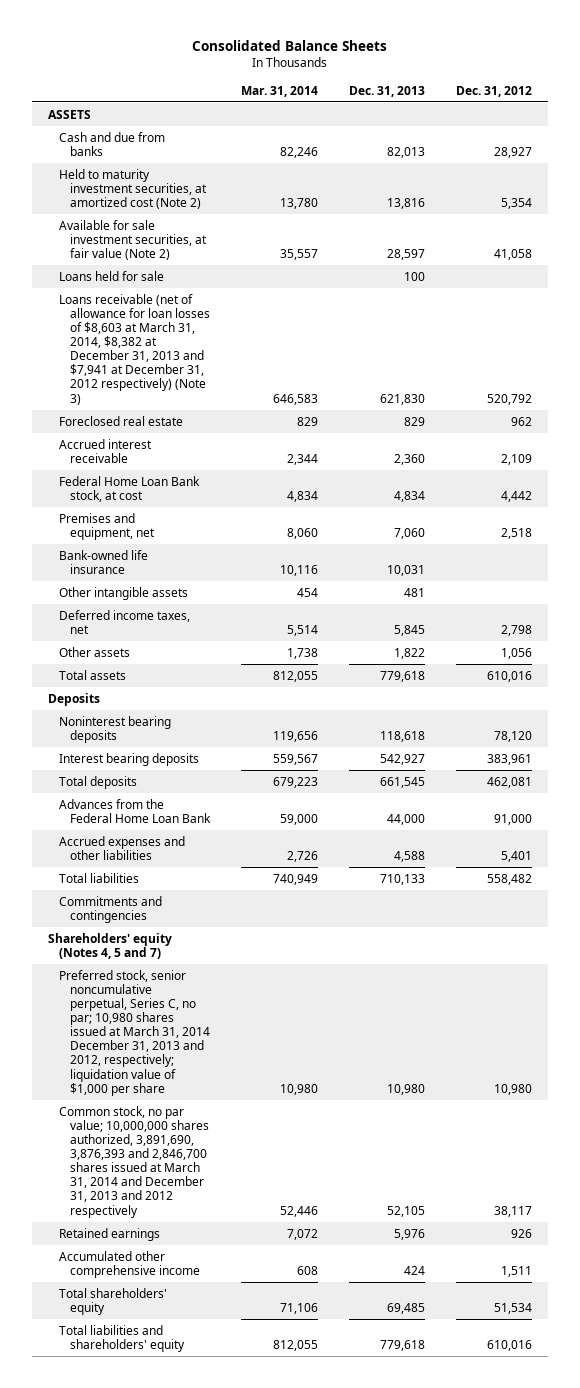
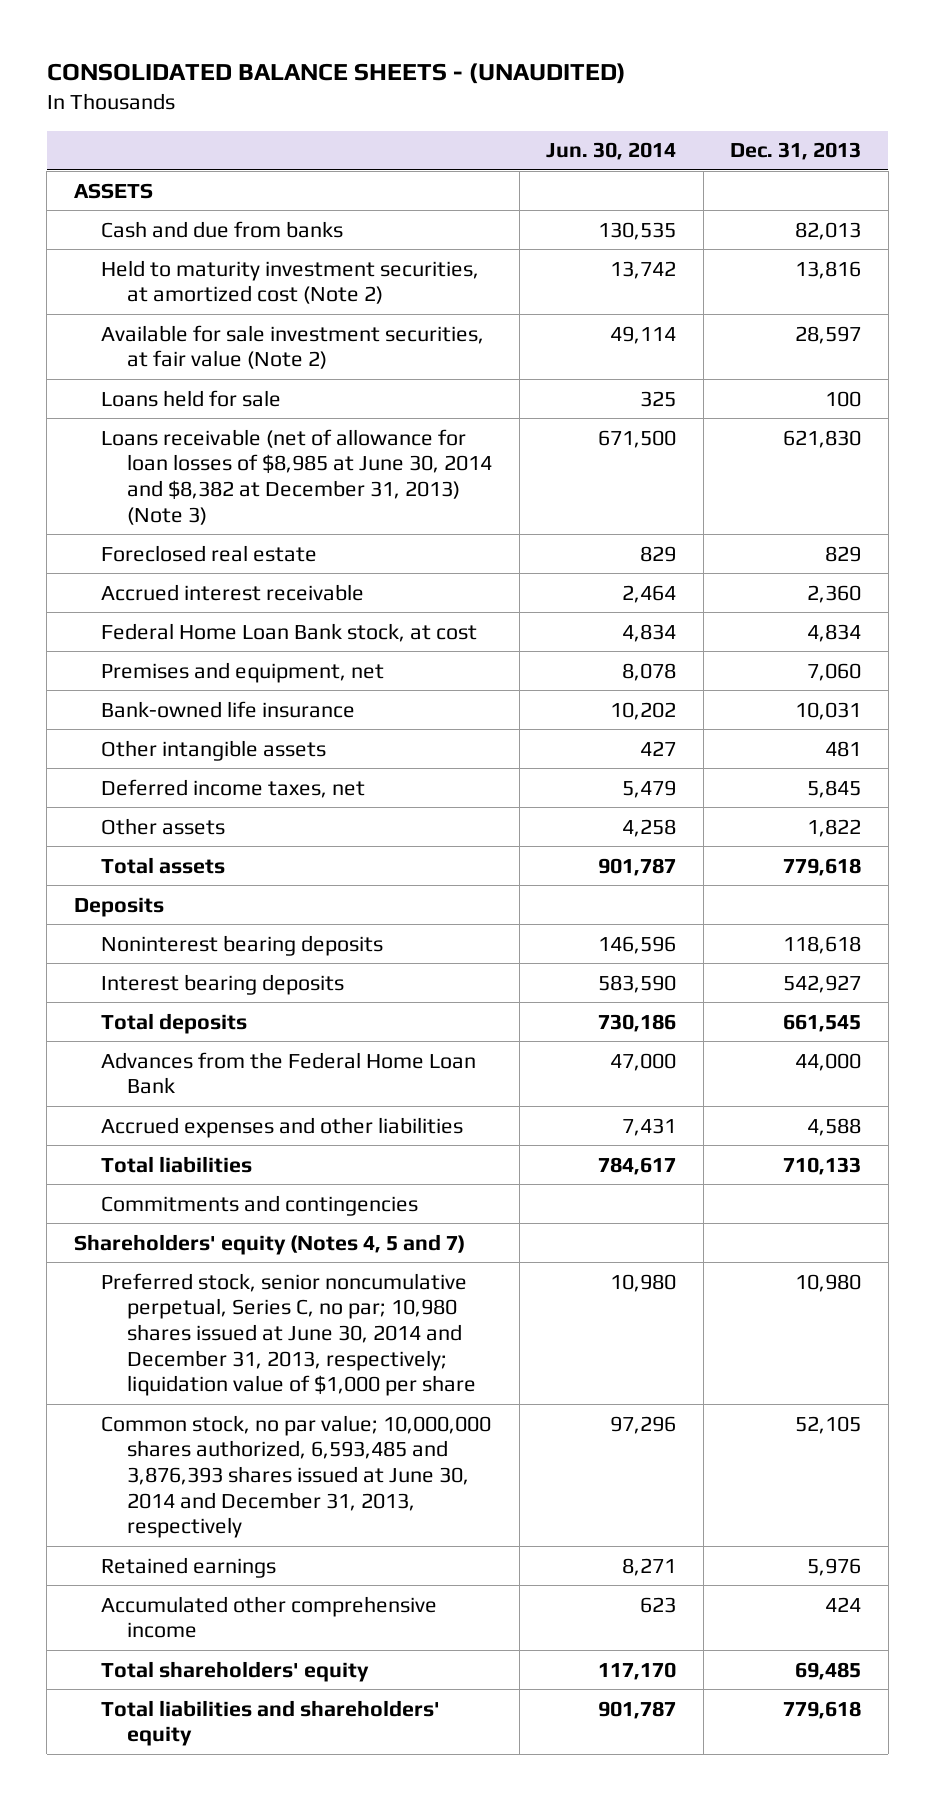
[191,39,387,51] Consolidated Balance Sheets -> [46,63,626,85] CONSOLIDATED BALANCE SHEETS - (UNAUDITED)
[240,85,318,97] Mar. 31, 2014 -> none
[456,85,533,97] Dec. 31, 2012 -> none
none -> [546,142,677,161] Jun. 30, 2014
[58,293,210,405] Loans receivable (net of allowance for loan losses of $8,603 at March 31, 2014, $8,382 at December 31, 2013 and $7,941 at December 31, 2012 respectively) (Note 3) -> [100,428,493,525] Loans receivable (net of allowance for loan losses of $8,985 at June 30, 2014 and $8,382 at December 31, 2013) (Note 3)
[58,969,210,1096] Preferred stock, senior noncumulative perpetual, Series C, no par; 10,980 shares issued at March 31, 2014 December 31, 2013 and 2012, respectively; liquidation value of $1,000 per share -> [100,1272,477,1397] Preferred stock, senior noncumulative perpetual, Series C, no par; 10,980 shares issued at June 30, 2014 and December 31, 2013, respectively; liquidation value of $1,000 per share
[58,1105,209,1218] Common stock, no par value; 10,000,000 shares authorized, 3,891,690, 3,876,393 and 2,846,700 shares issued at March 31, 2014 and December 31, 2013 and 2012 respectively -> [100,1414,491,1539] Common stock, no par value; 10,000,000 shares authorized, 6,593,485 and 3,876,393 shares issued at June 30, 2014 and December 31, 2013, respectively

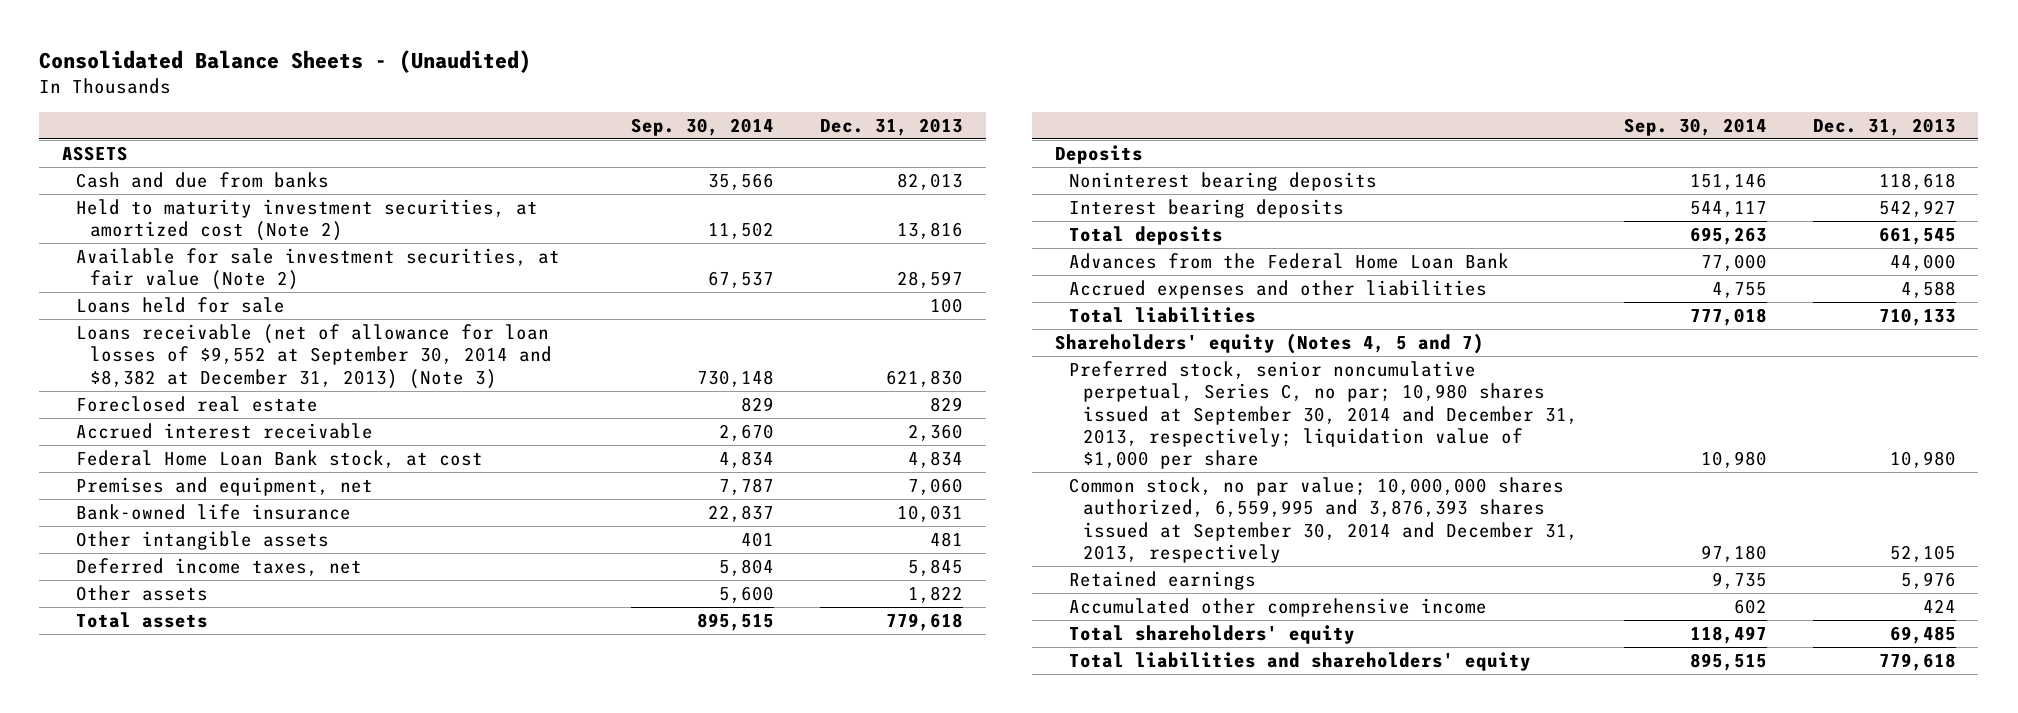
[46,63,626,85] CONSOLIDATED BALANCE SHEETS - (UNAUDITED) -> [39,50,532,74] Consolidated Balance Sheets - (Unaudited)
[546,142,677,161] Jun. 30, 2014 -> none
none -> [630,118,774,137] Sep. 30, 2014
[100,428,493,525] Loans receivable (net of allowance for loan losses of $8,985 at June 30, 2014 and $8,382 at December 31, 2013) (Note 3) -> [75,323,552,389] Loans receivable (net of allowance for loan losses of $9,552 at September 30, 2014 and $8,382 at December 31, 2013) (Note 3)
[100,1194,418,1216] Commitments and contingencies -> none
[100,1272,477,1397] Preferred stock, senior noncumulative perpetual, Series C, no par; 10,980 shares issued at June 30, 2014 and December 31, 2013, respectively; liquidation value of $1,000 per share -> [1068,360,1578,470] Preferred stock, senior noncumulative perpetual, Series C, no par; 10,980 shares issued at September 30, 2014 and December 31, 2013, respectively; liquidation value of $1,000 per share
[100,1414,491,1539] Common stock, no par value; 10,000,000 shares authorized, 6,593,485 and 3,876,393 shares issued at June 30, 2014 and December 31, 2013, respectively -> [1068,476,1578,563] Common stock, no par value; 10,000,000 shares authorized, 6,559,995 and 3,876,393 shares issued at September 30, 2014 and December 31, 2013, respectively

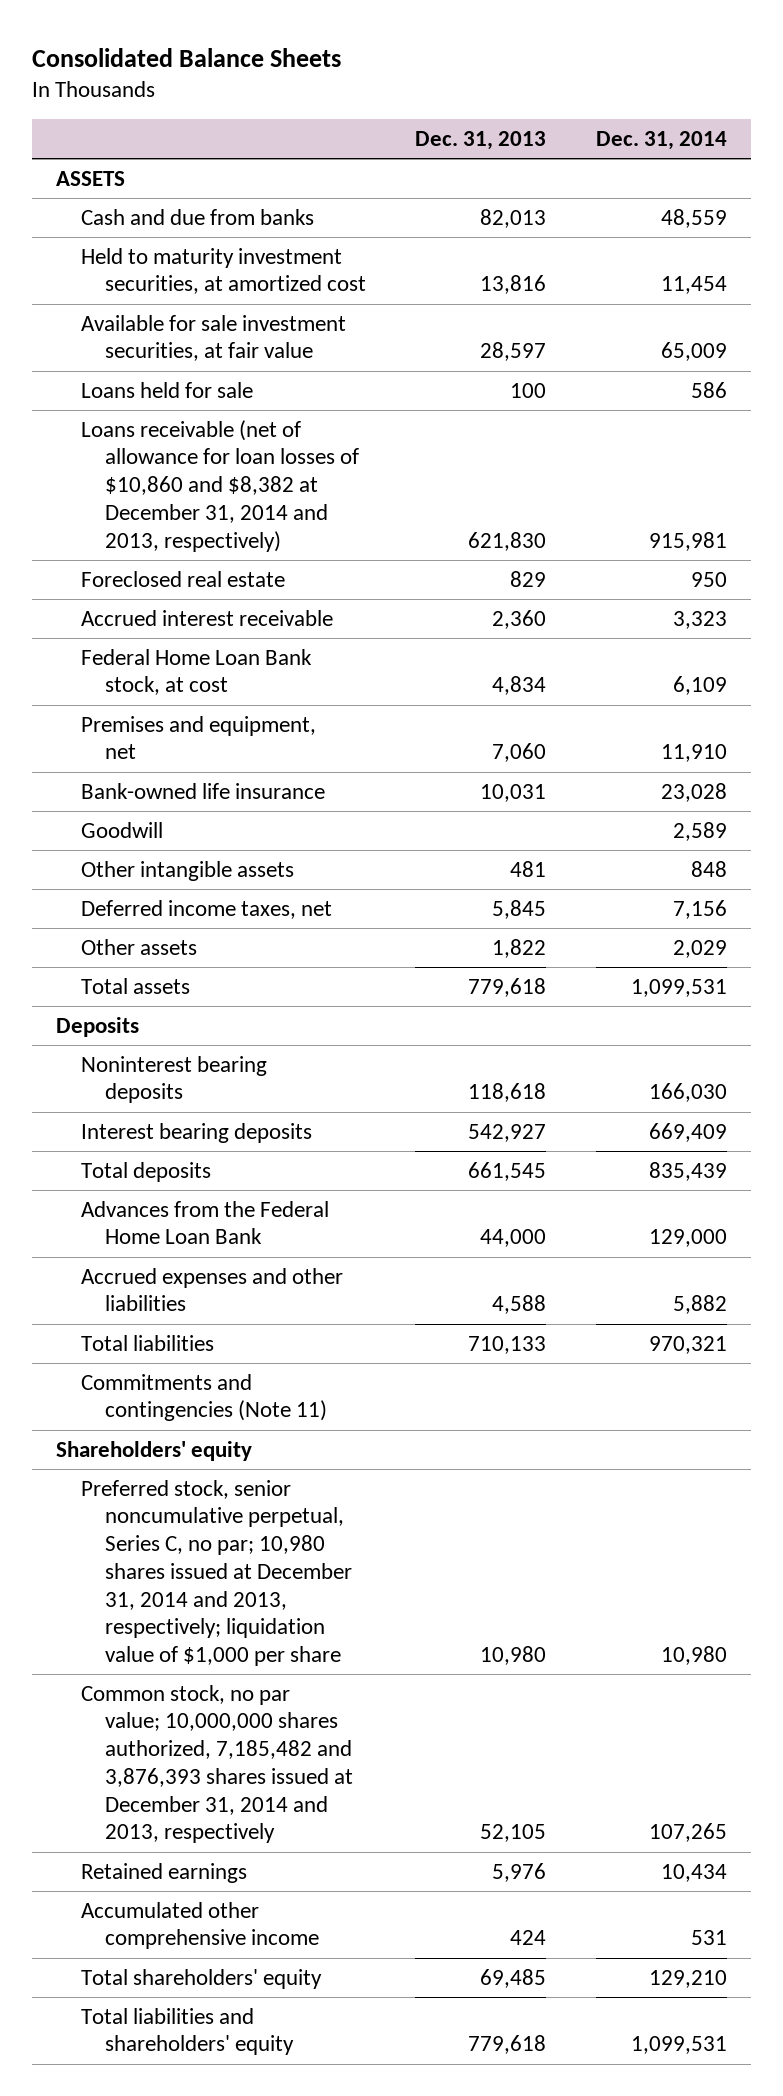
[39,50,532,74] Consolidated Balance Sheets - (Unaudited) -> [31,47,341,67] Consolidated Balance Sheets
[630,118,774,137] Sep. 30, 2014 -> none
none -> [595,131,727,151] Dec. 31, 2014
[75,198,538,242] Held to maturity investment securities, at amortized cost (Note 2) -> [80,247,367,295] Held to maturity investment securities, at amortized cost
[75,247,560,291] Available for sale investment securities, at fair value (Note 2) -> [80,314,346,362] Available for sale investment securities, at fair value
[75,323,552,389] Loans receivable (net of allowance for loan losses of $9,552 at September 30, 2014 and $8,382 at December 31, 2013) (Note 3) -> [80,419,360,552] Loans receivable (net of allowance for loan losses of $10,860 and $8,382 at December 31, 2014 and 2013, respectively)
none -> [80,821,163,838] Goodwill
none -> [80,1373,328,1422] Commitments and contingencies (Note 11)
[1055,332,1485,354] Shareholders' equity (Notes 4, 5 and 7) -> [56,1440,253,1461] Shareholders' equity
[1068,360,1578,470] Preferred stock, senior noncumulative perpetual, Series C, no par; 10,980 shares issued at September 30, 2014 and December 31, 2013, respectively; liquidation value of $1,000 per share -> [80,1479,353,1667] Preferred stock, senior noncumulative perpetual, Series C, no par; 10,980 shares issued at December 31, 2014 and 2013, respectively; liquidation value of $1,000 per share
[1068,476,1578,563] Common stock, no par value; 10,000,000 shares authorized, 6,559,995 and 3,876,393 shares issued at September 30, 2014 and December 31, 2013, respectively -> [80,1684,354,1844] Common stock, no par value; 10,000,000 shares authorized, 7,185,482 and 3,876,393 shares issued at December 31, 2014 and 2013, respectively

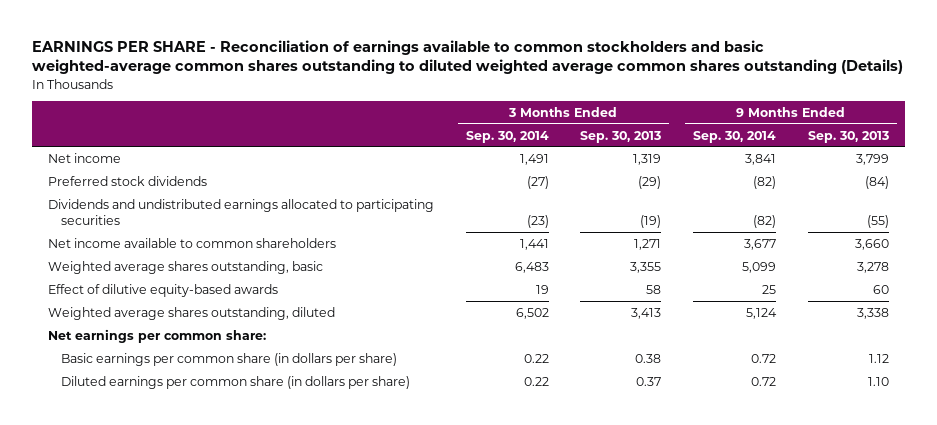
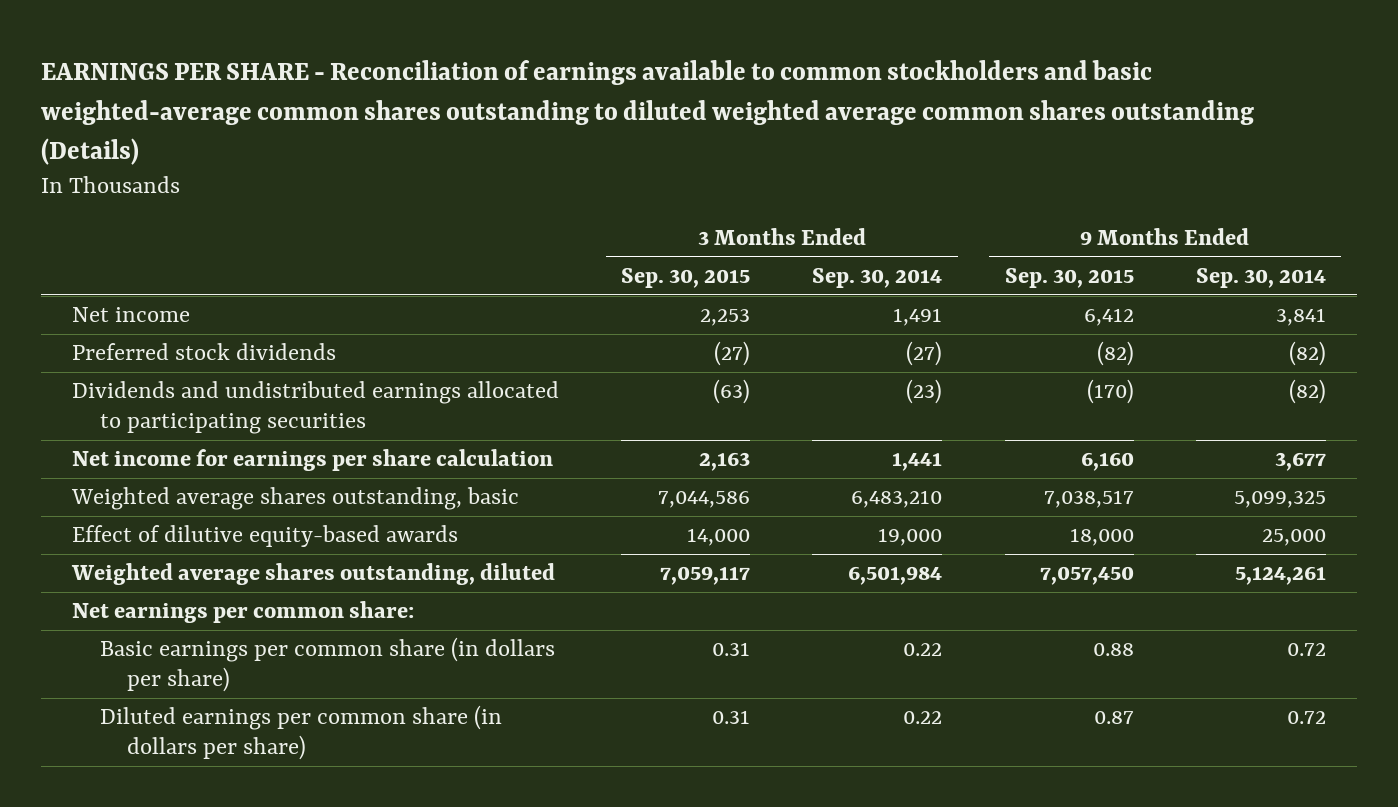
[580,130,662,143] Sep. 30, 2013 -> none
[808,130,890,143] Sep. 30, 2013 -> none
none -> [621,267,751,288] Sep. 30, 2015
none -> [1004,267,1134,288] Sep. 30, 2015
[47,237,336,248] Net income available to common shareholders -> [72,449,554,472] Net income for earnings per share calculation
[514,261,549,273] 6,483 -> [851,490,943,509] 6,483,210
[742,261,777,273] 5,099 -> [1233,491,1326,509] 5,099,325
[535,284,549,294] 19 -> [878,528,943,547] 19,000
[762,284,777,294] 25 -> [1261,529,1326,547] 25,000
[515,307,549,319] 6,502 -> [848,566,943,586] 6,501,984
[746,307,778,319] 5,124 -> [1234,566,1326,586] 5,124,261

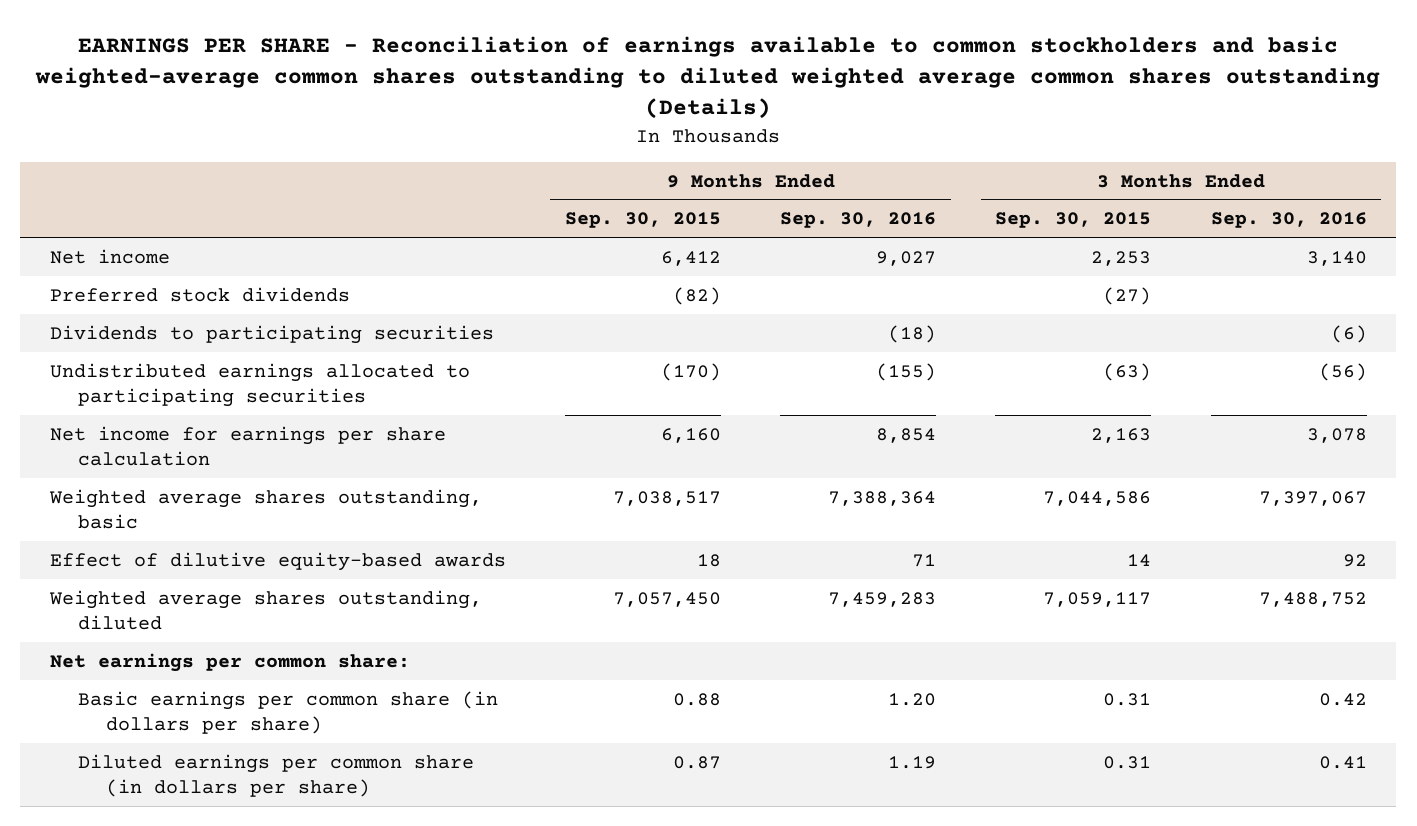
[812,267,943,288] Sep. 30, 2014 -> none
[1195,267,1326,288] Sep. 30, 2014 -> none
none -> [780,212,937,229] Sep. 30, 2016
none -> [1210,212,1367,229] Sep. 30, 2016
none -> [50,324,495,344] Dividends to participating securities
[72,381,560,435] Dividends and undistributed earnings allocated to participating securities -> [50,362,471,407] Undistributed earnings allocated to participating securities
[687,528,751,547] 14,000 -> [1127,553,1152,566] 14
[1069,528,1134,547] 18,000 -> [697,553,722,567] 18

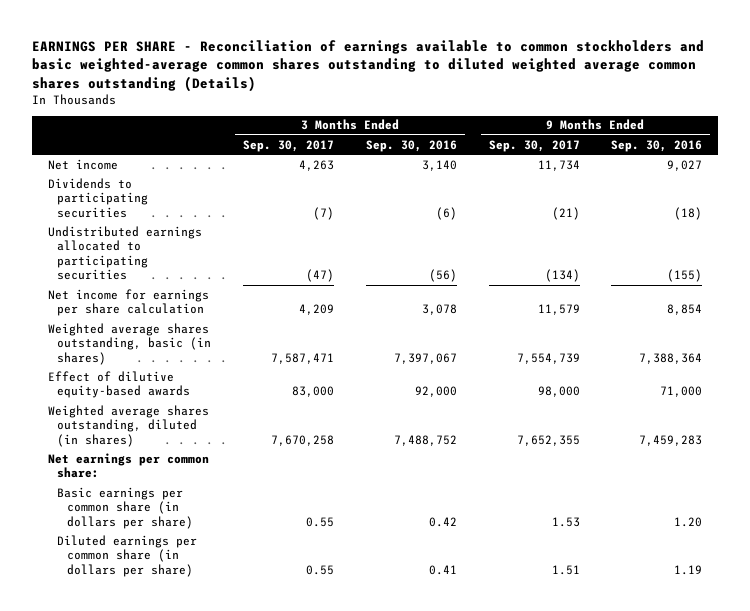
[565,212,722,229] Sep. 30, 2015 -> none
[995,212,1152,229] Sep. 30, 2015 -> none
none -> [243,139,335,152] Sep. 30, 2017
none -> [488,139,580,152] Sep. 30, 2017
[50,286,351,302] Preferred stock dividends -> none
[49,488,483,529] Weighted average shares outstanding, basic -> [47,322,212,365] Weighted average shares outstanding, basic (in shares)
[912,553,937,567] 71 -> [660,386,703,398] 71,000
[1342,553,1367,567] 92 -> [414,386,457,398] 92,000
[49,589,483,630] Weighted average shares outstanding, diluted -> [47,404,209,447] Weighted average shares outstanding, diluted (in shares)

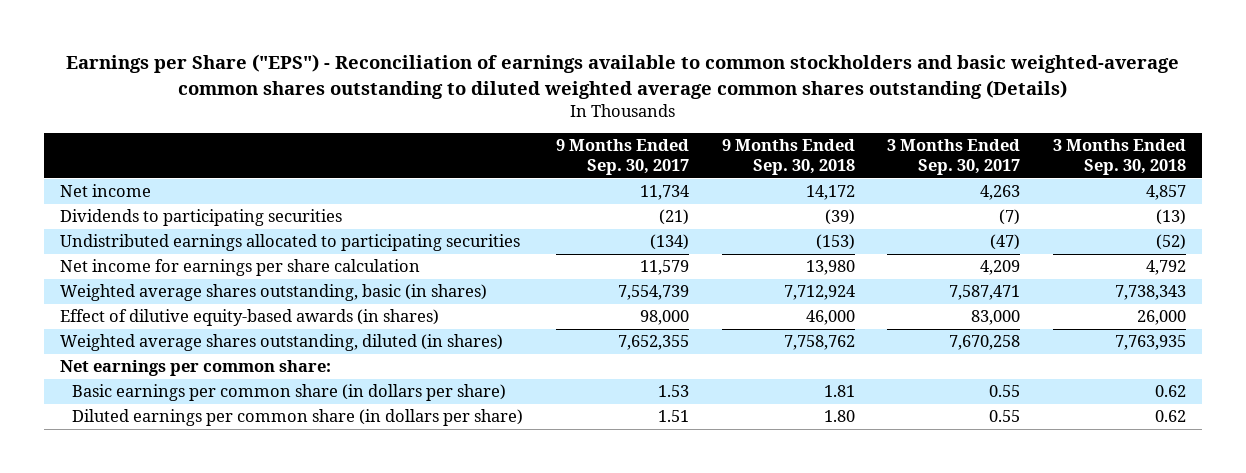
[31,39,704,92] EARNINGS PER SHARE - Reconciliation of earnings available to common stockholders and basic weighted-average common shares outstanding to diluted weighted average common shares outstanding (Details) -> [66,54,1180,99] Earnings per Share ("EPS") - Reconciliation of earnings available to common stockholders and basic weighted-average common shares outstanding to diluted weighted average common shares outstanding (Details)
[365,139,457,152] Sep. 30, 2016 -> none
[611,139,703,152] Sep. 30, 2016 -> none
none -> [721,139,855,176] 9 Months Ended Sep. 30, 2018
none -> [1052,139,1186,176] 3 Months Ended Sep. 30, 2018
[47,370,191,399] Effect of dilutive equity-based awards -> [60,309,440,327] Effect of dilutive equity-based awards (in shares)

